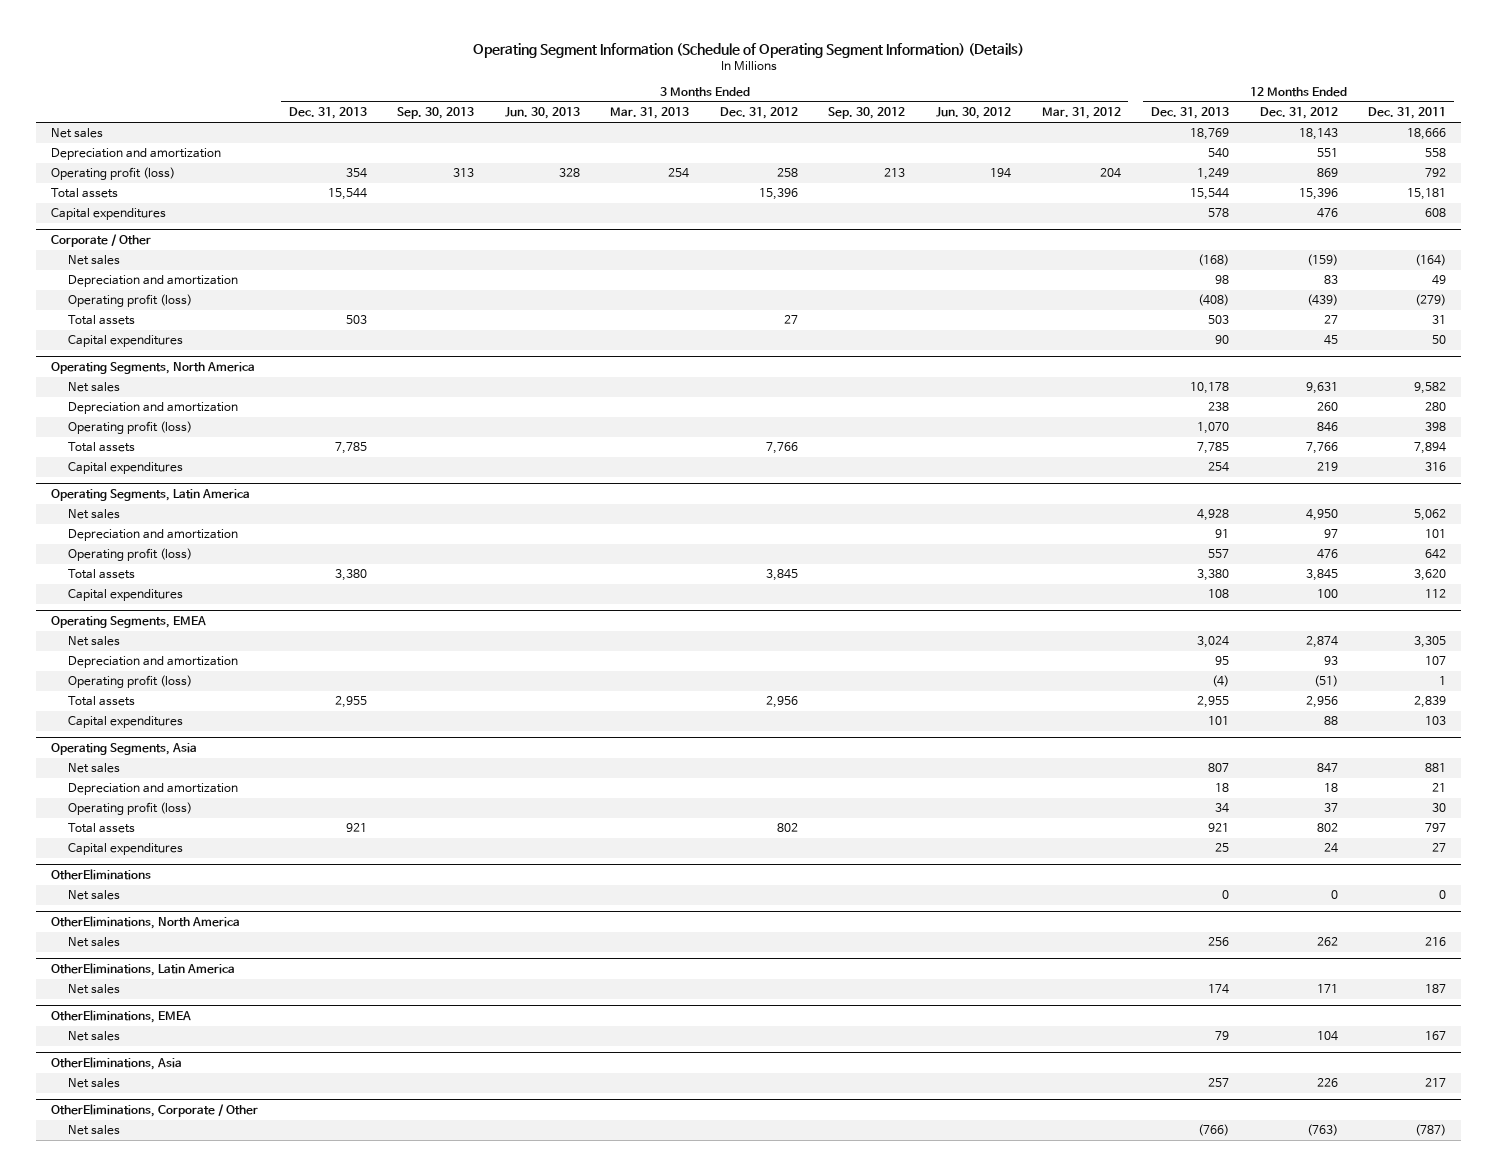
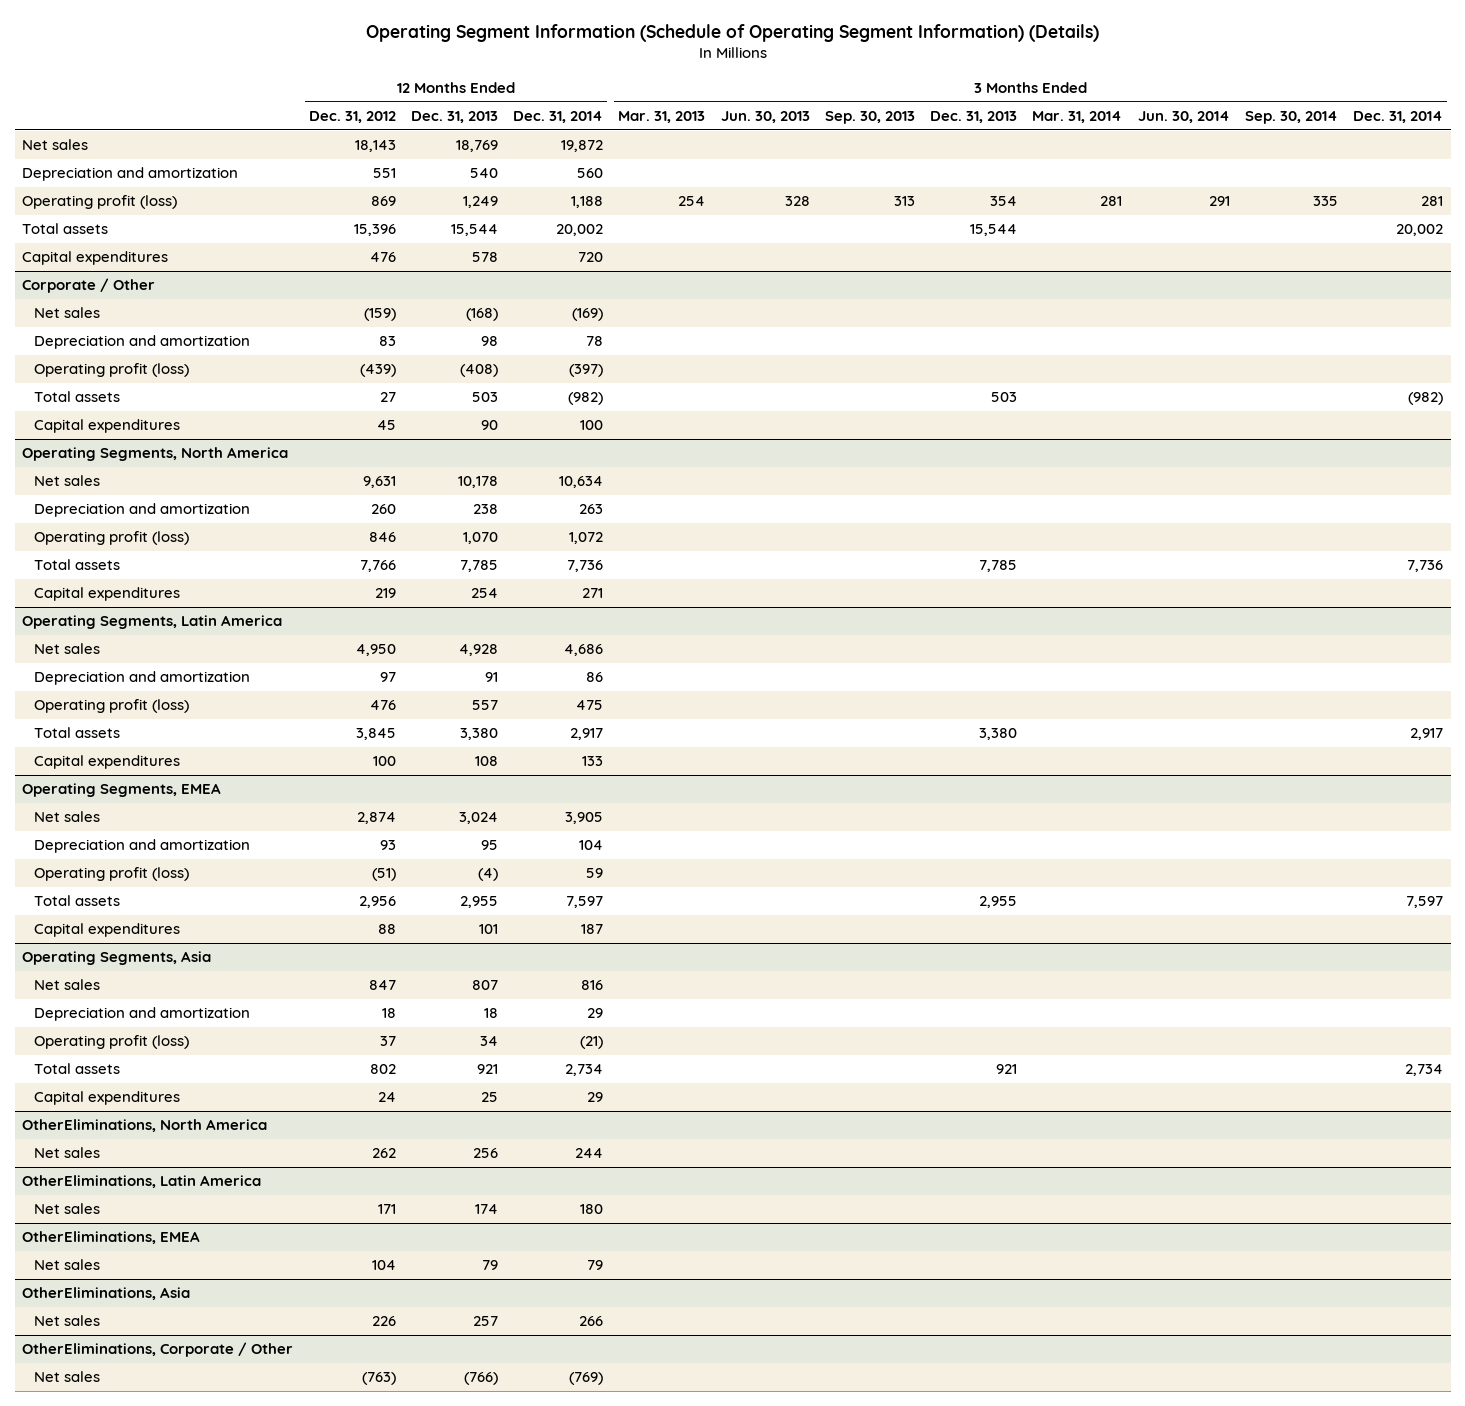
[719,107,798,120] Dec. 31, 2012 -> none
[828,107,906,120] Sep. 30, 2012 -> none
[935,107,1011,120] Jun. 30, 2012 -> none
[1041,107,1121,120] Mar. 31, 2012 -> none
[1368,107,1447,120] Dec. 31, 2011 -> none
none -> [513,111,604,124] Dec. 31, 2014
none -> [1032,111,1123,124] Mar. 31, 2014
none -> [1137,111,1230,124] Jun. 30, 2014
none -> [1244,111,1338,125] Sep. 30, 2014
none -> [1353,111,1444,124] Dec. 31, 2014
[51,869,152,881] OtherEliminations -> none
[68,890,121,901] Net sales -> none

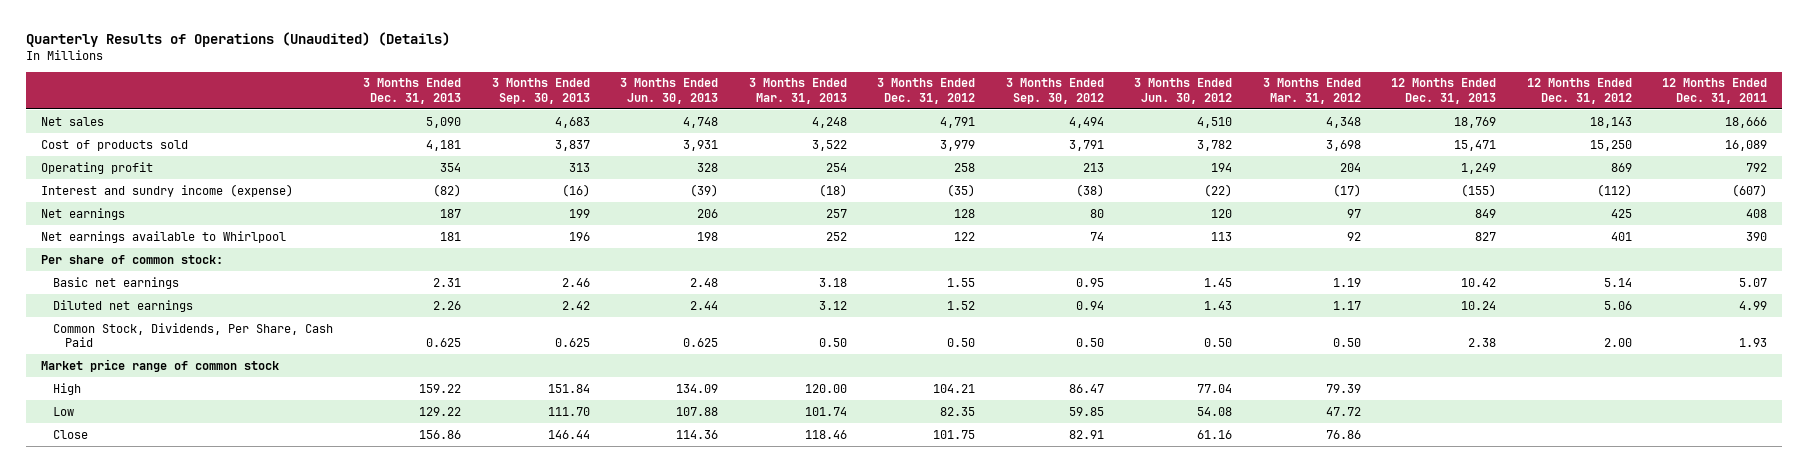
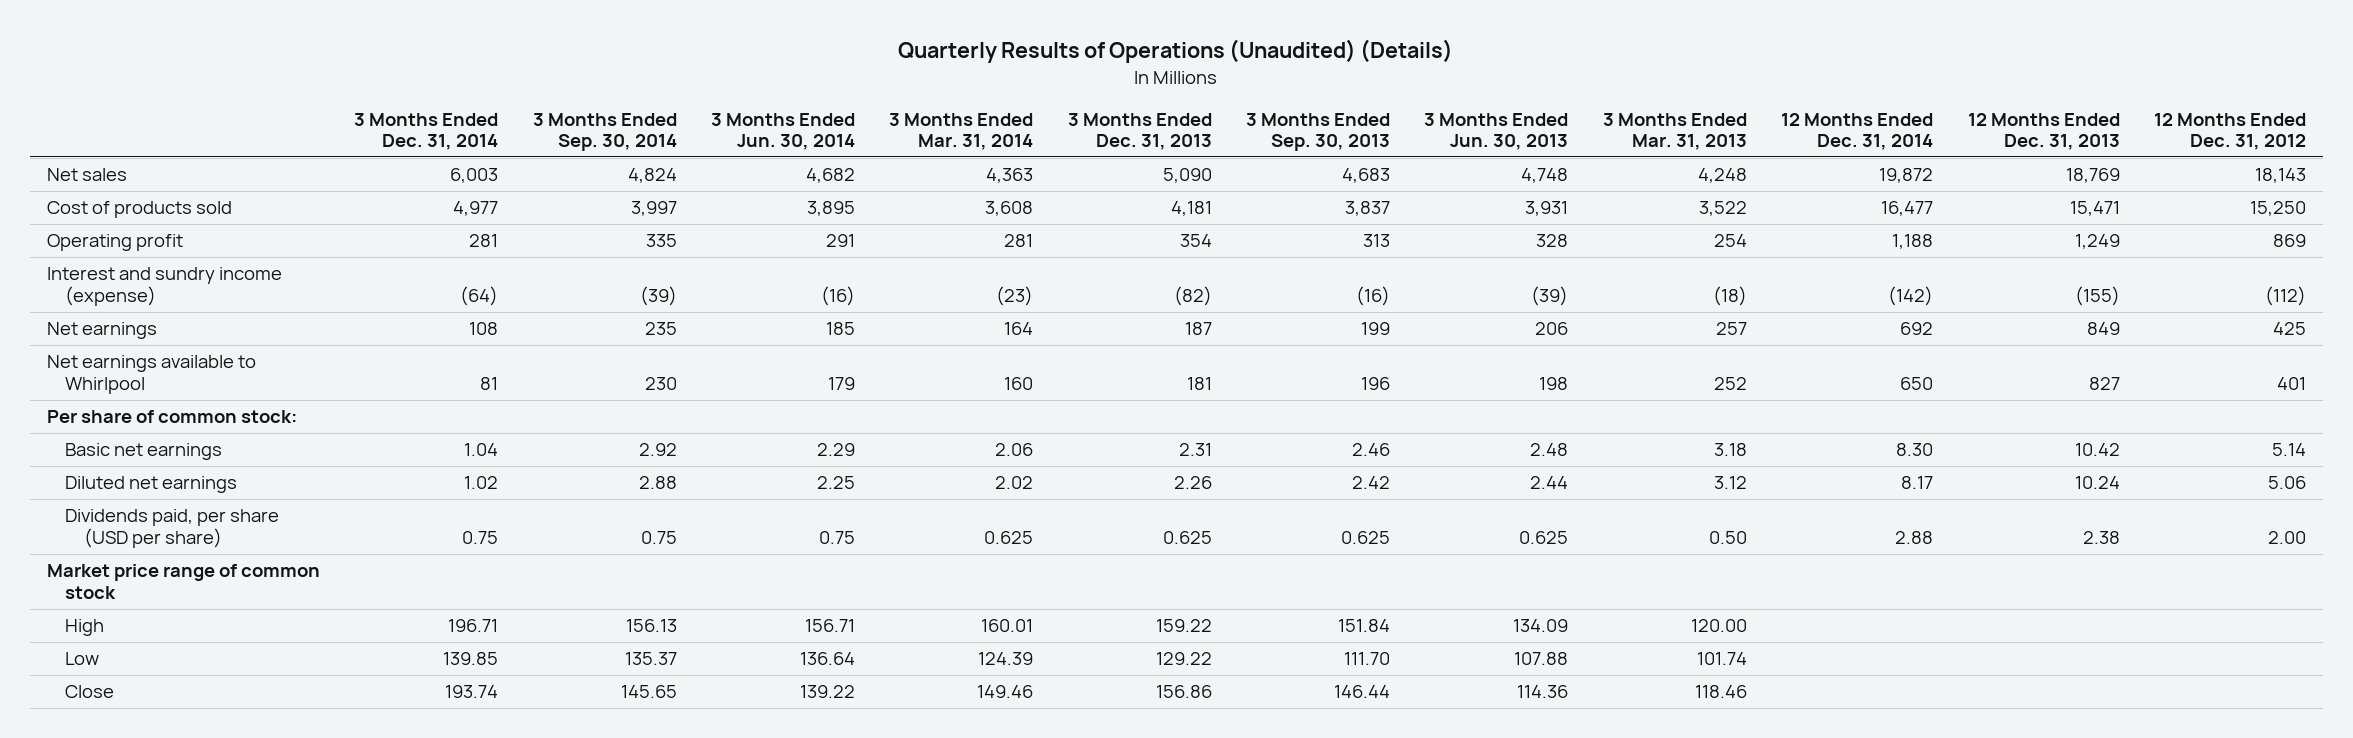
[877,78,976,104] 3 Months Ended Dec. 31, 2012 -> none
[1005,78,1104,104] 3 Months Ended Sep. 30, 2012 -> none
[1134,78,1233,104] 3 Months Ended Jun. 30, 2012 -> none
[1262,78,1361,104] 3 Months Ended Mar. 31, 2012 -> none
[1661,78,1767,104] 12 Months Ended Dec. 31, 2011 -> none
none -> [354,112,499,150] 3 Months Ended Dec. 31, 2014
none -> [532,112,677,151] 3 Months Ended Sep. 30, 2014
none -> [710,112,855,150] 3 Months Ended Jun. 30, 2014
none -> [889,112,1034,150] 3 Months Ended Mar. 31, 2014
none -> [1781,112,1934,150] 12 Months Ended Dec. 31, 2014
[52,322,333,348] Common Stock, Dividends, Per Share, Cash Paid -> [65,509,280,548] Dividends paid, per share (USD per share)

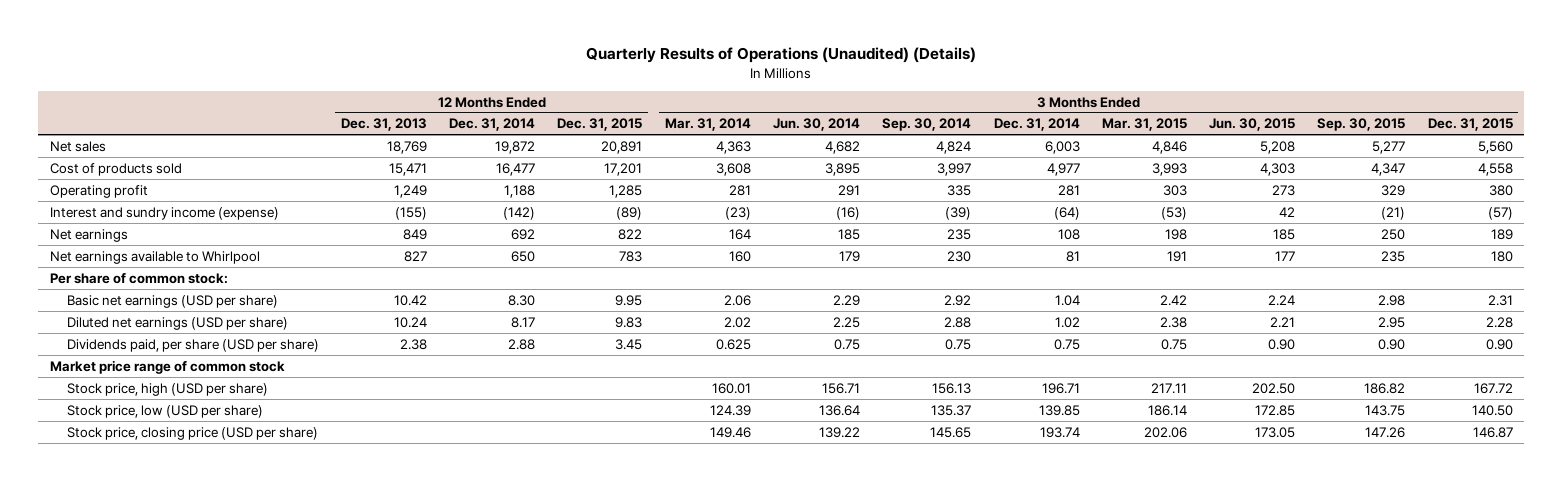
[1067,112,1212,150] 3 Months Ended Dec. 31, 2013 -> none
[1246,112,1391,151] 3 Months Ended Sep. 30, 2013 -> none
[1424,112,1569,150] 3 Months Ended Jun. 30, 2013 -> none
[1602,112,1747,150] 3 Months Ended Mar. 31, 2013 -> none
[2153,112,2306,150] 12 Months Ended Dec. 31, 2012 -> none
none -> [557,118,643,132] Dec. 31, 2015
none -> [1101,118,1187,132] Mar. 31, 2015
none -> [1209,118,1296,132] Jun. 30, 2015
none -> [1317,118,1406,132] Sep. 30, 2015
none -> [1427,118,1513,132] Dec. 31, 2015
[65,443,223,461] Basic net earnings -> [66,294,278,308] Basic net earnings (USD per share)
[65,476,238,494] Diluted net earnings -> [66,316,288,330] Diluted net earnings (USD per share)
[65,619,105,637] High -> [66,382,268,396] Stock price, high (USD per share)
[65,652,100,666] Low -> [66,404,263,418] Stock price, low (USD per share)
[65,685,115,699] Close -> [66,426,318,440] Stock price, closing price (USD per share)

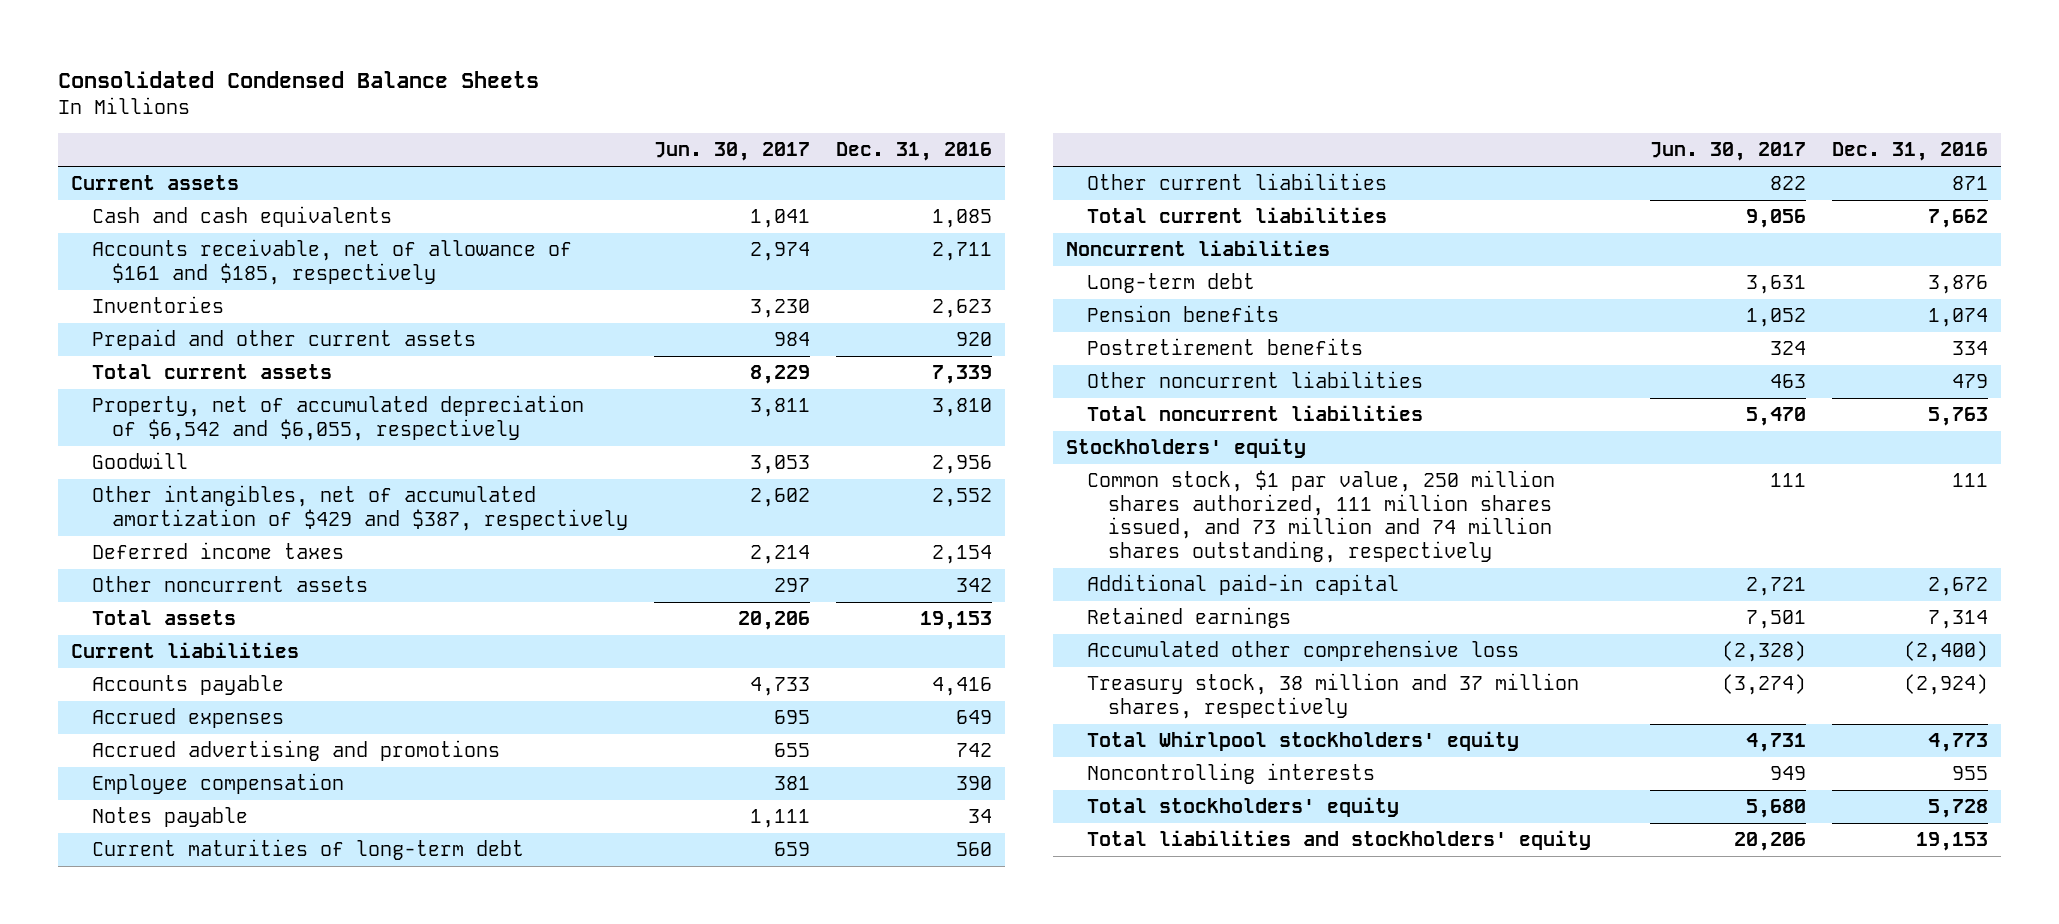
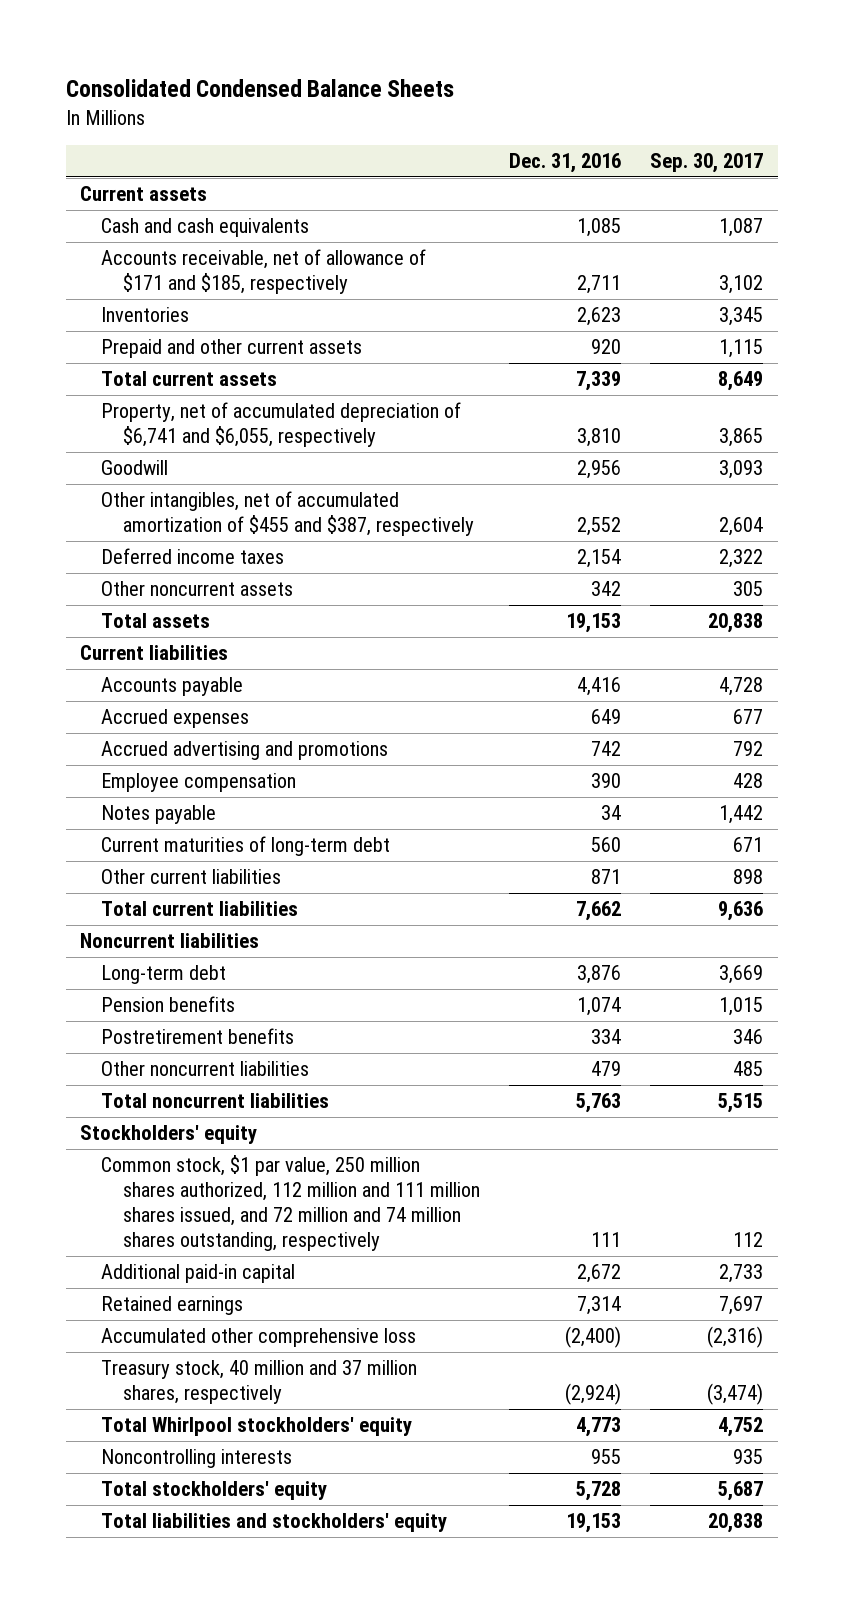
[654,142,811,162] Jun. 30, 2017 -> none
none -> [650,153,764,174] Sep. 30, 2017
[91,239,572,285] Accounts receivable, net of allowance of $161 and $185, respectively -> [101,249,427,295] Accounts receivable, net of allowance of $171 and $185, respectively
[91,395,584,441] Property, net of accumulated depreciation of $6,542 and $6,055, respectively -> [101,402,462,448] Property, net of accumulated depreciation of $6,741 and $6,055, respectively
[91,485,629,531] Other intangibles, net of accumulated amortization of $429 and $387, respectively -> [101,491,474,537] Other intangibles, net of accumulated amortization of $455 and $387, respectively
[1087,470,1556,563] Common stock, $1 par value, 250 million shares authorized, 111 million shares issued, and 73 million and 74 million shares outstanding, respectively -> [101,1155,480,1251] Common stock, $1 par value, 250 million shares authorized, 112 million and 111 million shares issued, and 72 million and 74 million shares outstanding, respectively
[1087,673,1580,719] Treasury stock, 38 million and 37 million shares, respectively -> [101,1360,418,1405] Treasury stock, 40 million and 37 million shares, respectively

